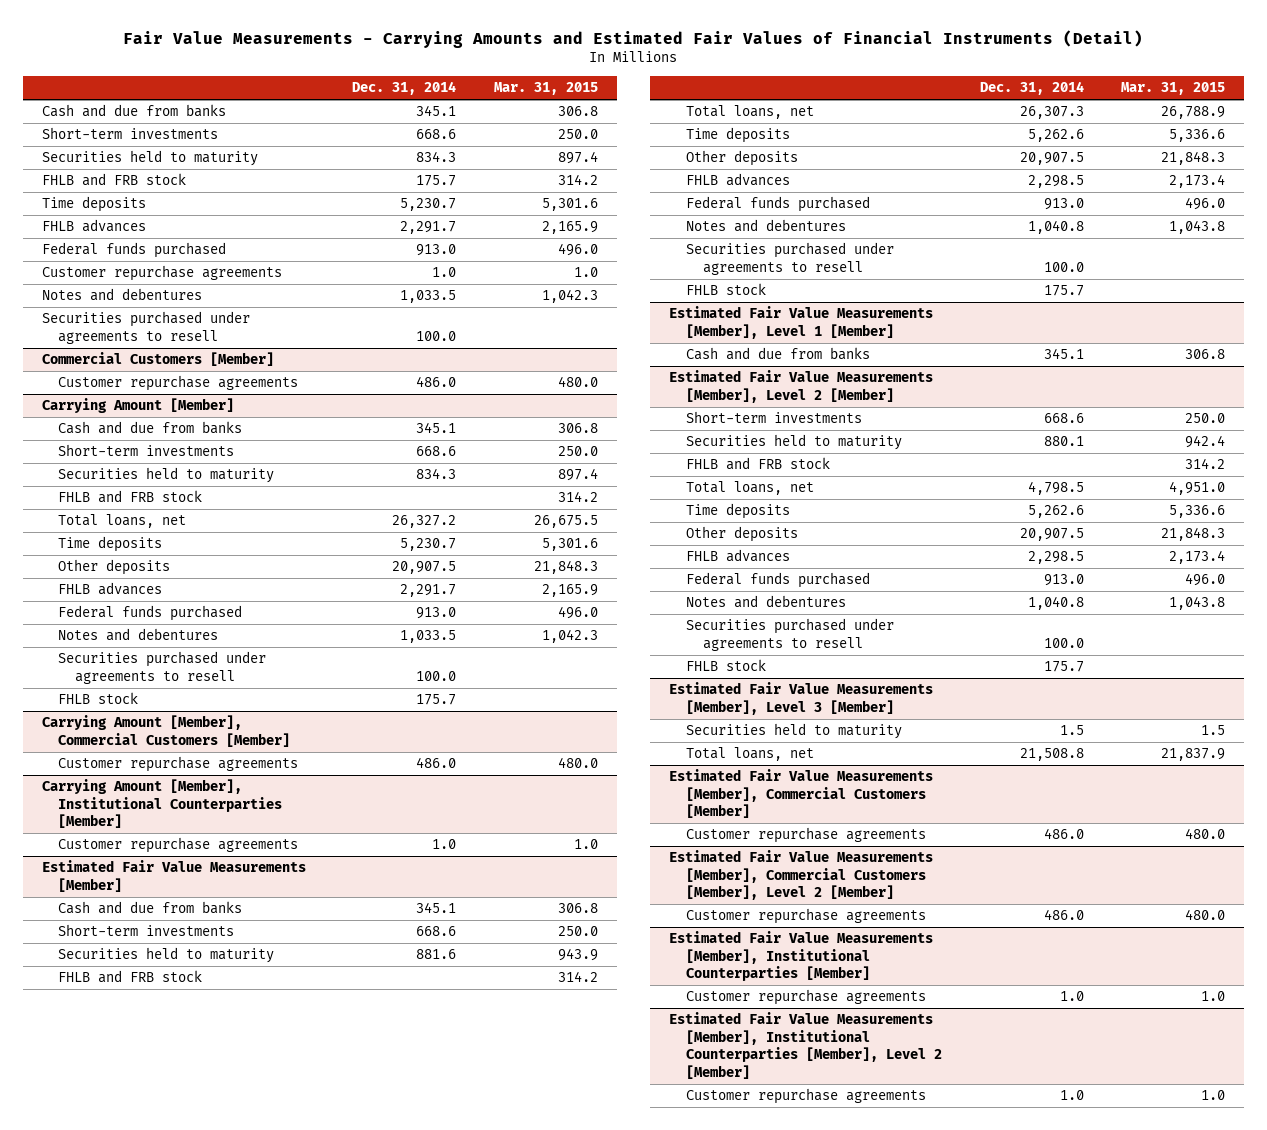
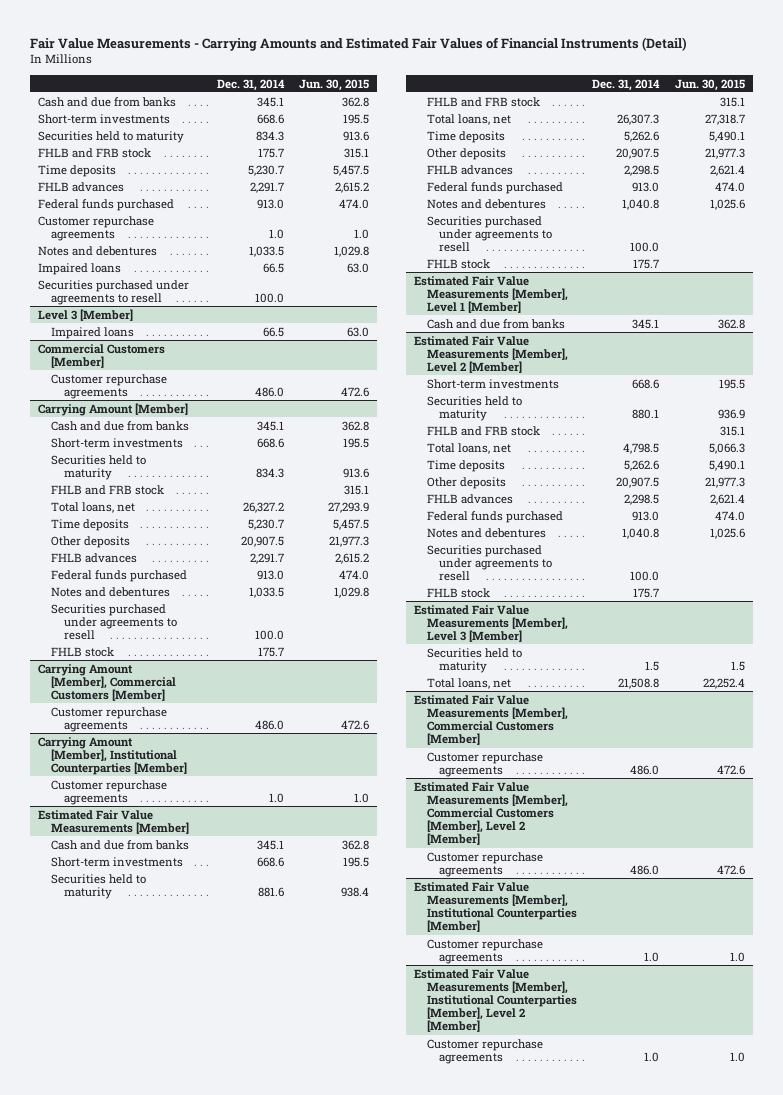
[493,82,598,96] Mar. 31, 2015 -> none
none -> [299,78,370,91] Jun. 30, 2015
none -> [38,262,122,275] Impaired loans
none -> [38,308,134,321] Level 3 [Member]
none -> [50,326,134,339] Impaired loans

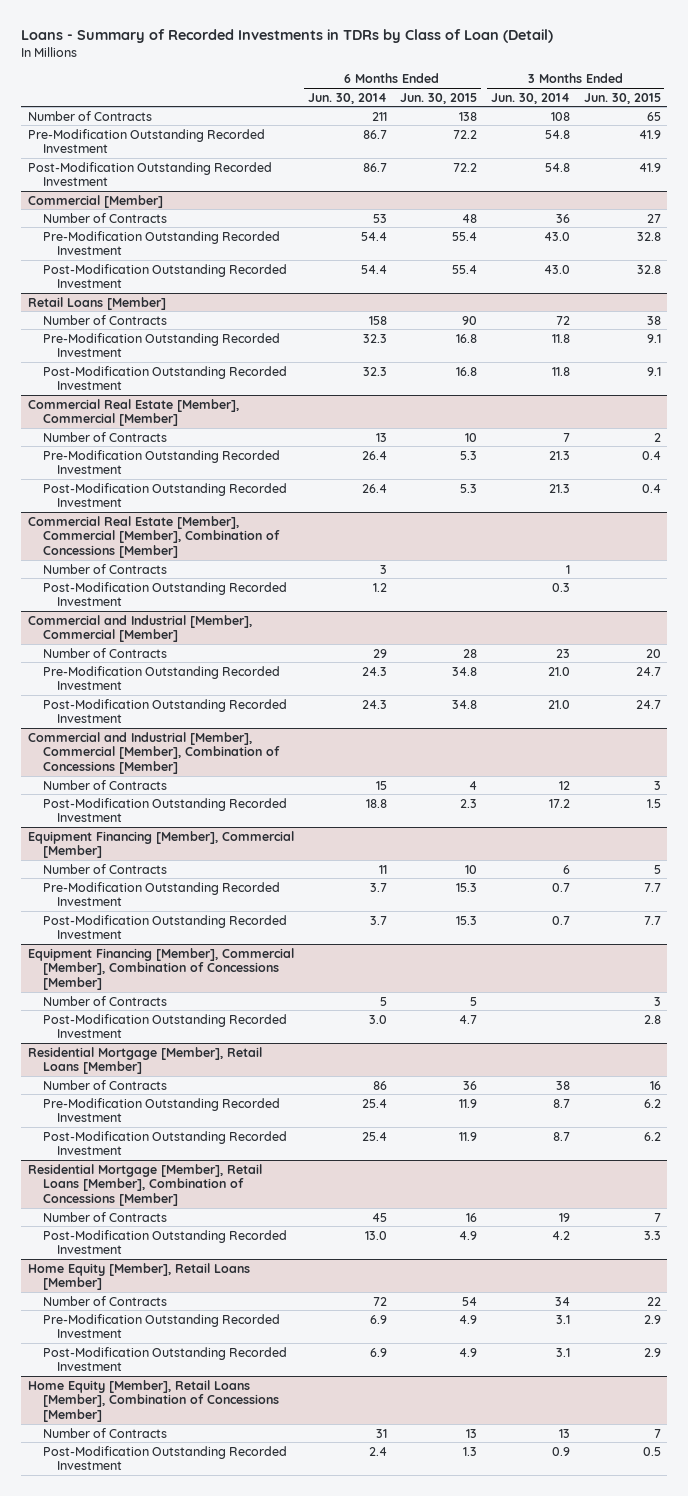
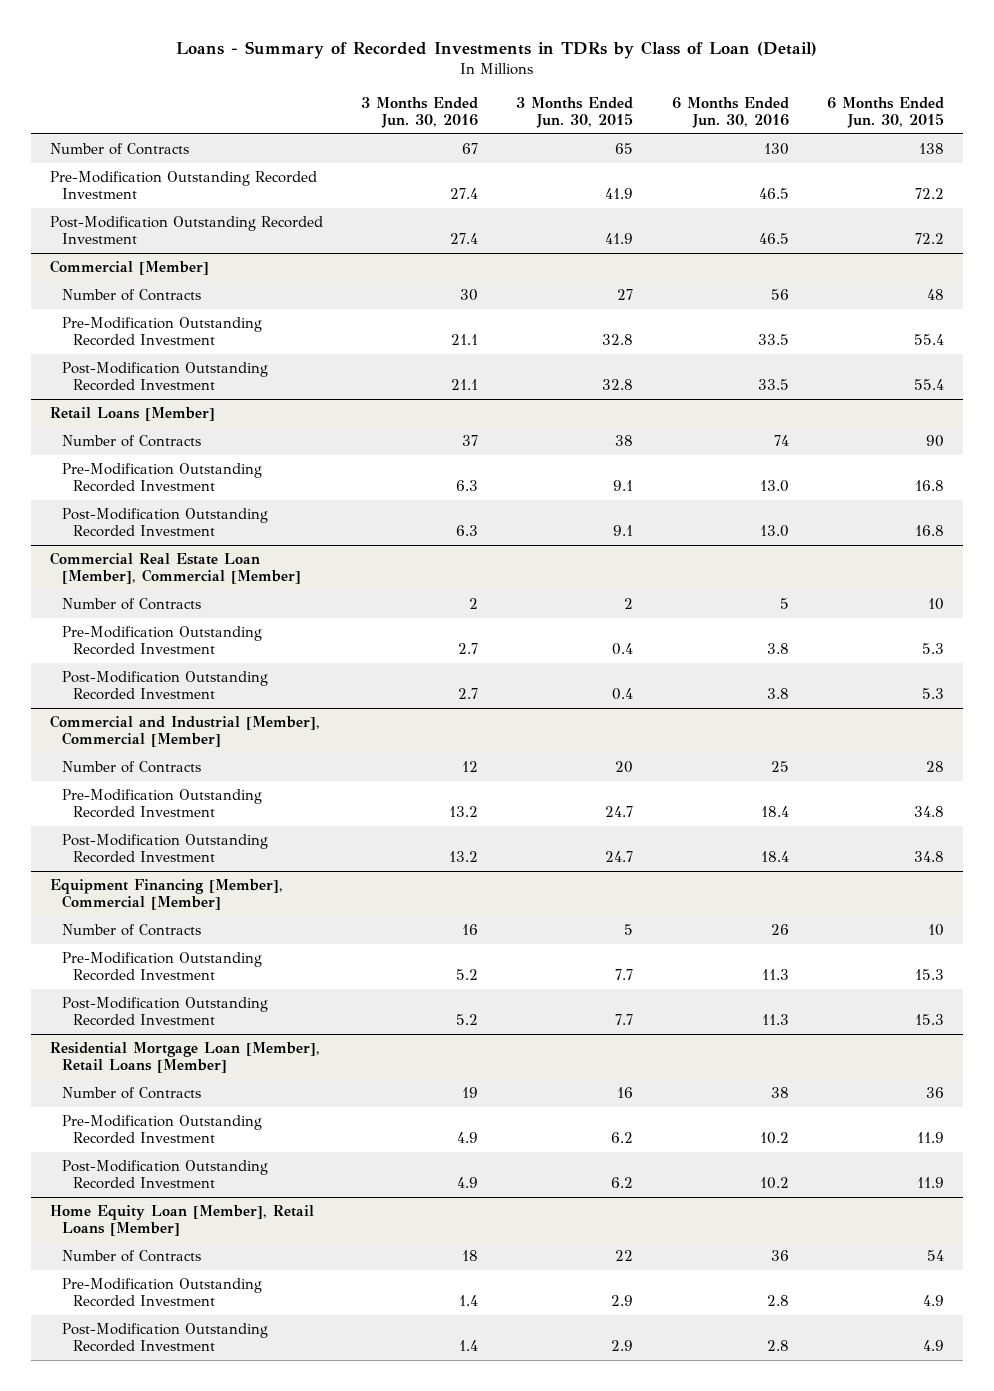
[307,92,387,104] Jun. 30, 2014 -> none
[490,92,570,104] Jun. 30, 2014 -> none
none -> [361,96,479,128] 3 Months Ended Jun. 30, 2016
none -> [671,96,789,128] 6 Months Ended Jun. 30, 2016
[27,398,239,427] Commercial Real Estate [Member], Commercial [Member] -> [49,552,301,585] Commercial Real Estate Loan [Member], Commercial [Member]
[27,515,280,559] Commercial Real Estate [Member], Commercial [Member], Combination of Concessions [Member] -> none
[42,563,167,574] Number of Contracts -> none
[42,581,287,607] Post-Modification Outstanding Recorded Investment -> none
[27,731,280,775] Commercial and Industrial [Member], Commercial [Member], Combination of Concessions [Member] -> none
[42,779,167,790] Number of Contracts -> none
[42,797,287,823] Post-Modification Outstanding Recorded Investment -> none
[27,947,294,991] Equipment Financing [Member], Commercial [Member], Combination of Concessions [Member] -> none
[42,995,167,1006] Number of Contracts -> none
[42,1013,287,1039] Post-Modification Outstanding Recorded Investment -> none
[27,1046,262,1075] Residential Mortgage [Member], Retail Loans [Member] -> [49,1042,320,1074] Residential Mortgage Loan [Member], Retail Loans [Member]
[27,1163,262,1207] Residential Mortgage [Member], Retail Loans [Member], Combination of Concessions [Member] -> none
[42,1211,167,1222] Number of Contracts -> none
[42,1229,287,1255] Post-Modification Outstanding Recorded Investment -> none
[27,1262,250,1291] Home Equity [Member], Retail Loans [Member] -> [49,1205,314,1237] Home Equity Loan [Member], Retail Loans [Member]
[27,1379,279,1423] Home Equity [Member], Retail Loans [Member], Combination of Concessions [Member] -> none
[42,1427,167,1438] Number of Contracts -> none
[42,1445,287,1471] Post-Modification Outstanding Recorded Investment -> none

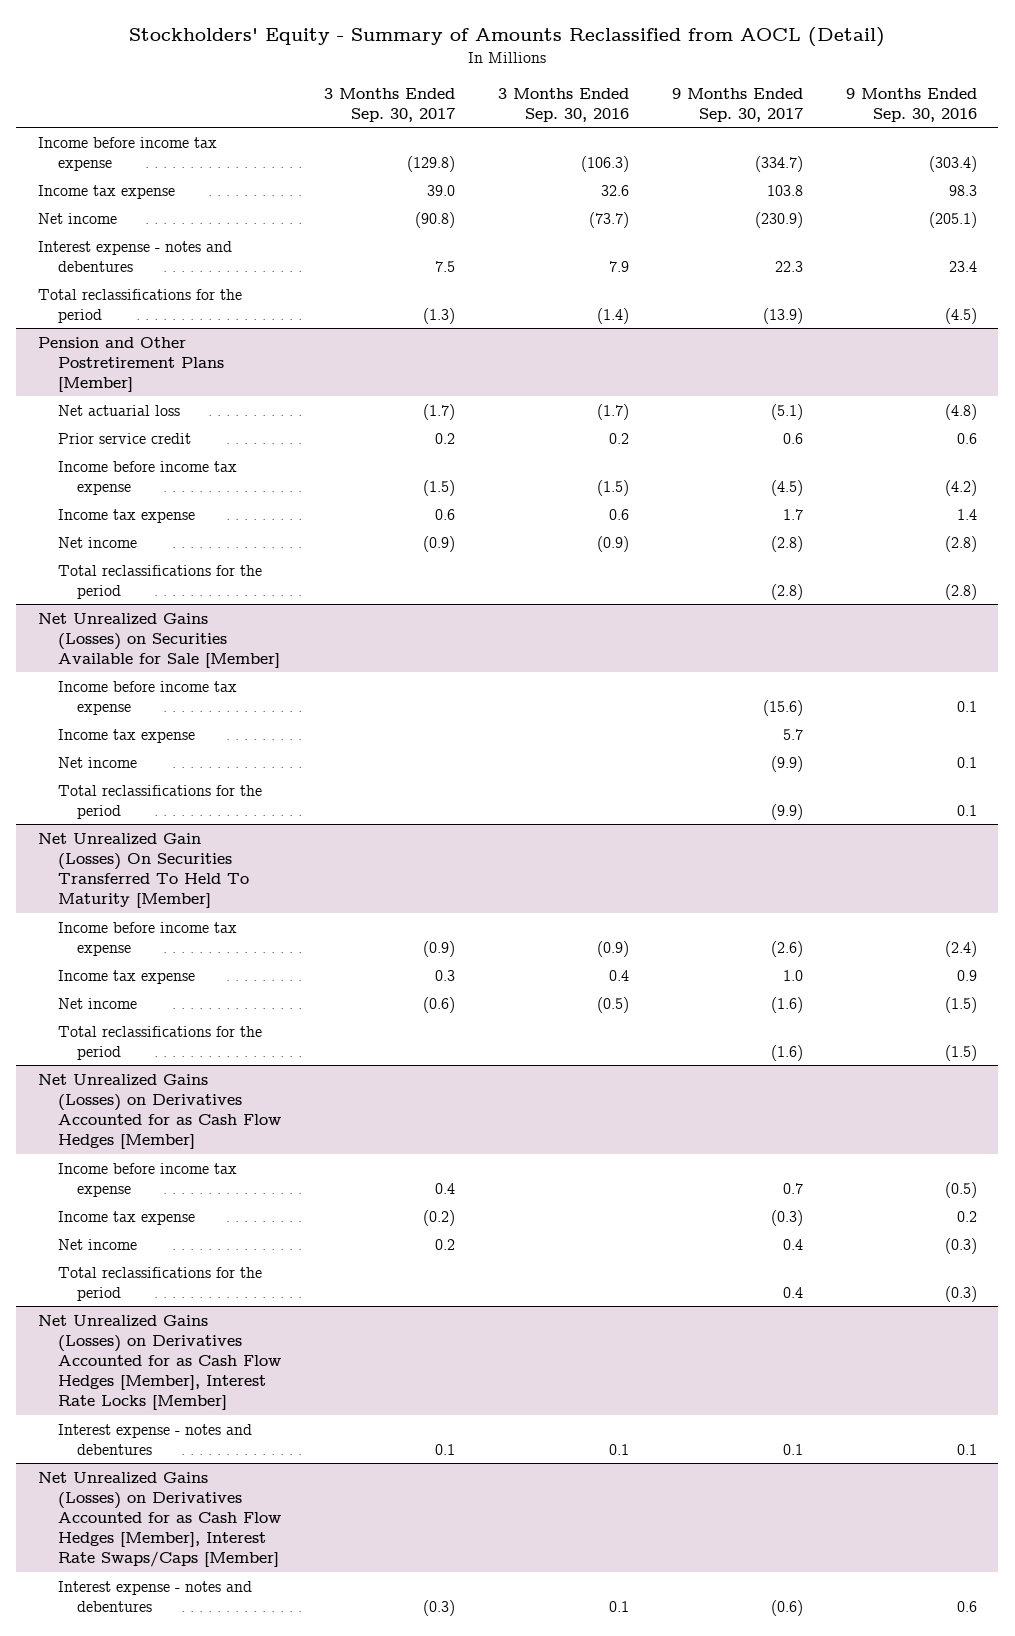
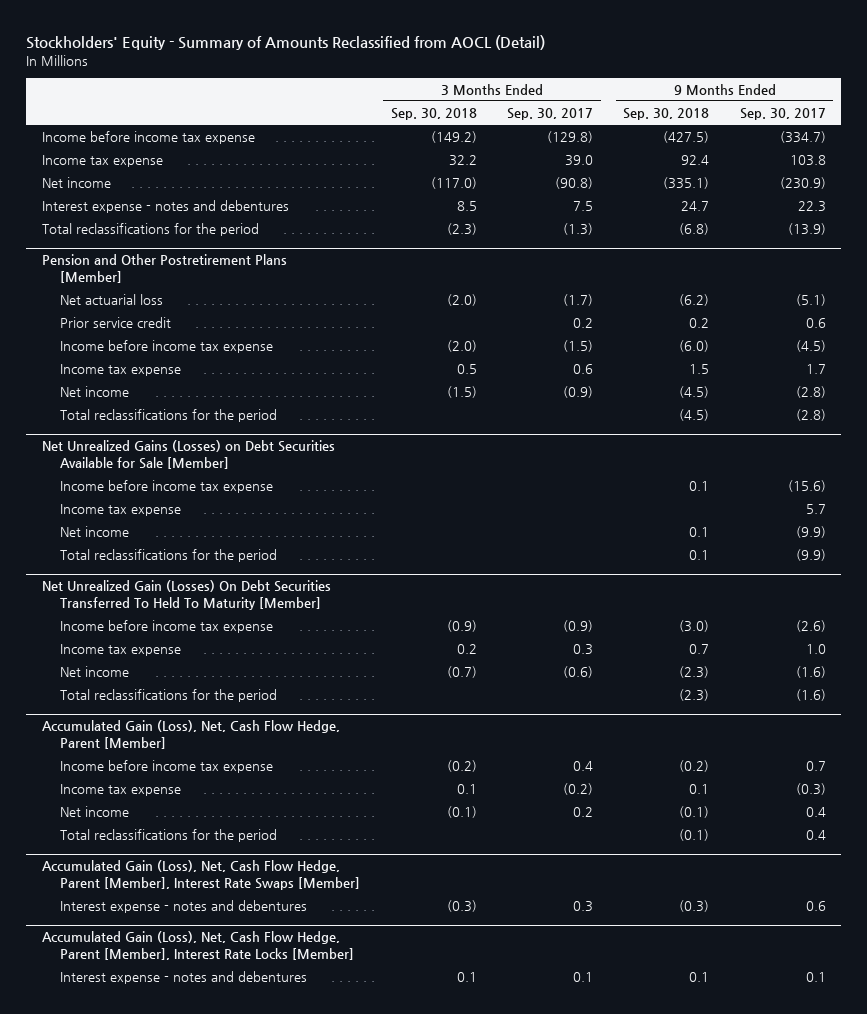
[497,87,629,122] 3 Months Ended Sep. 30, 2016 -> none
[845,87,977,122] 9 Months Ended Sep. 30, 2016 -> none
none -> [390,108,477,121] Sep. 30, 2018
none -> [623,108,710,121] Sep. 30, 2018
[37,612,280,668] Net Unrealized Gains (Losses) on Securities Available for Sale [Member] -> [41,440,335,469] Net Unrealized Gains (Losses) on Debt Securities Available for Sale [Member]
[37,832,249,909] Net Unrealized Gain (Losses) On Securities Transferred To Held To Maturity [Member] -> [41,580,331,610] Net Unrealized Gain (Losses) On Debt Securities Transferred To Held To Maturity [Member]
[37,1073,281,1150] Net Unrealized Gains (Losses) on Derivatives Accounted for as Cash Flow Hedges [Member] -> none
none -> [41,720,340,749] Accumulated Gain (Loss), Net, Cash Flow Hedge, Parent [Member]
[37,1314,281,1411] Net Unrealized Gains (Losses) on Derivatives Accounted for as Cash Flow Hedges [Member], Interest Rate Locks [Member] -> none
none -> [41,860,361,890] Accumulated Gain (Loss), Net, Cash Flow Hedge, Parent [Member], Interest Rate Swaps [Member]
none -> [60,900,308,914] Interest expense - notes and debentures
none -> [41,931,355,960] Accumulated Gain (Loss), Net, Cash Flow Hedge, Parent [Member], Interest Rate Locks [Member]
[37,1471,281,1568] Net Unrealized Gains (Losses) on Derivatives Accounted for as Cash Flow Hedges [Member], Interest Rate Swaps/Caps [Member] -> none
[57,1580,252,1612] Interest expense - notes and debentures -> none

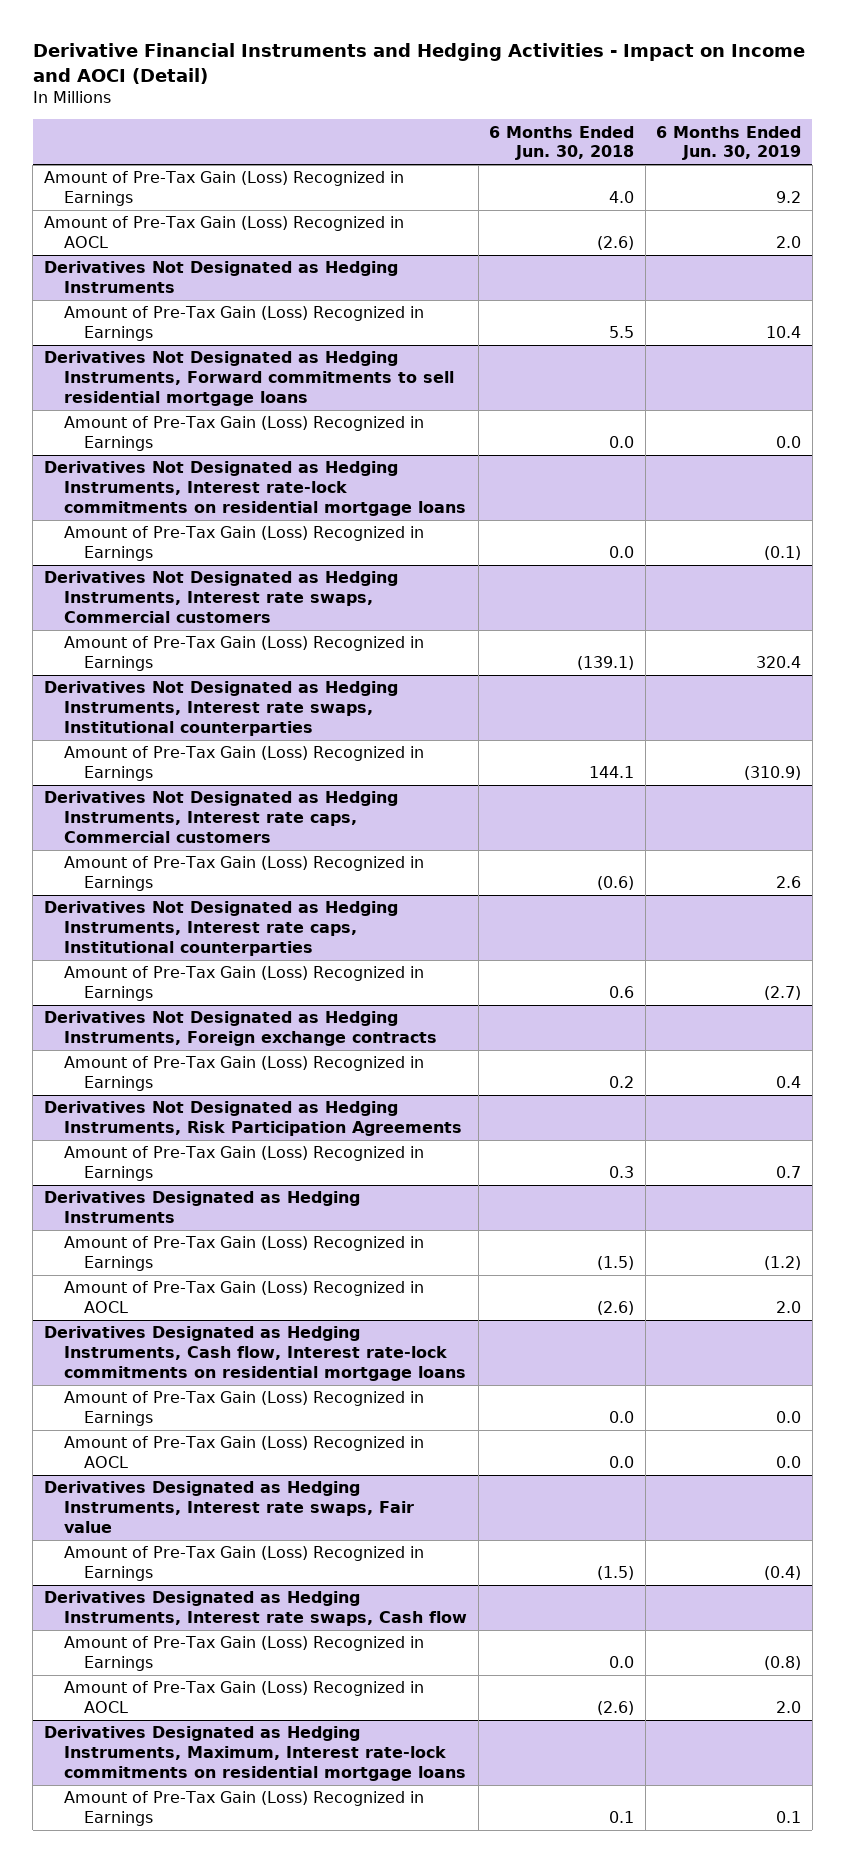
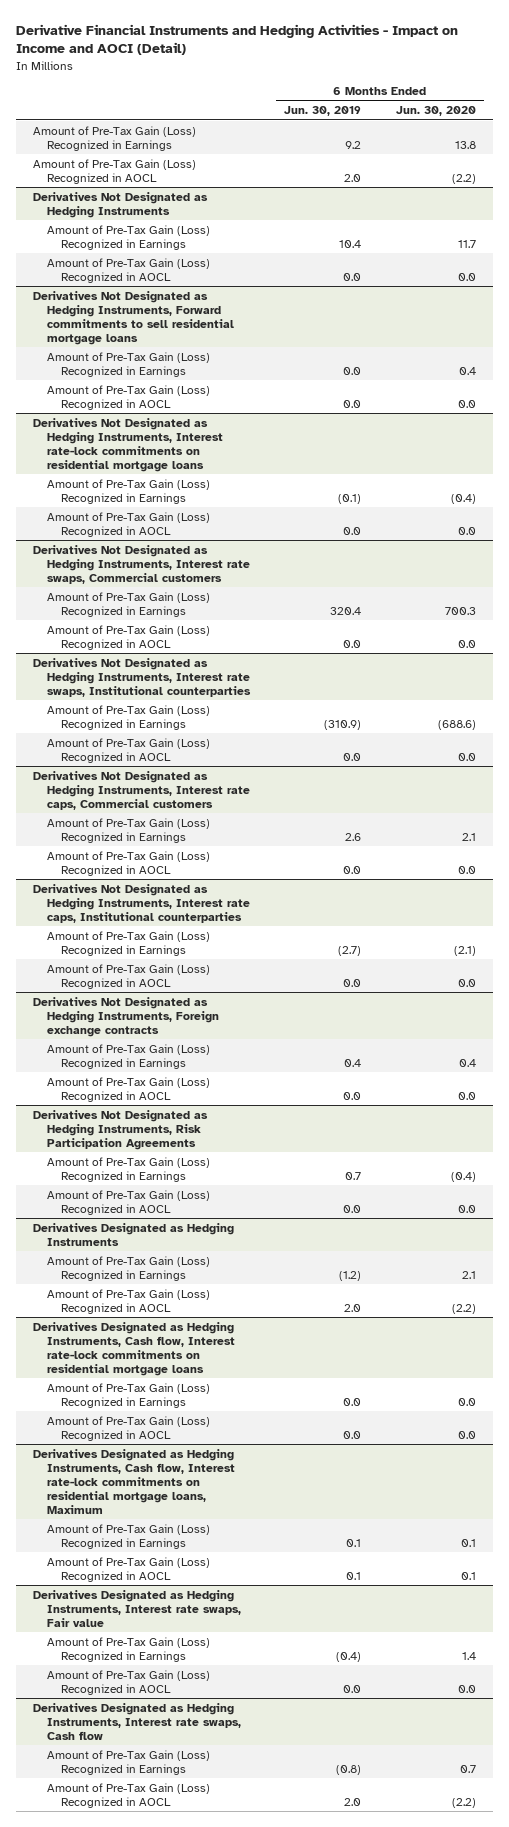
[489,125,635,161] 6 Months Ended Jun. 30, 2018 -> none
none -> [395,106,476,117] Jun. 30, 2020
none -> [46,257,210,283] Amount of Pre-Tax Gain (Loss) Recognized in AOCL
none -> [46,384,210,410] Amount of Pre-Tax Gain (Loss) Recognized in AOCL
none -> [46,511,210,537] Amount of Pre-Tax Gain (Loss) Recognized in AOCL
none -> [46,624,210,650] Amount of Pre-Tax Gain (Loss) Recognized in AOCL
none -> [46,737,210,763] Amount of Pre-Tax Gain (Loss) Recognized in AOCL
none -> [46,850,210,876] Amount of Pre-Tax Gain (Loss) Recognized in AOCL
none -> [46,963,210,989] Amount of Pre-Tax Gain (Loss) Recognized in AOCL
none -> [46,1076,210,1102] Amount of Pre-Tax Gain (Loss) Recognized in AOCL
none -> [46,1189,210,1215] Amount of Pre-Tax Gain (Loss) Recognized in AOCL
none -> [33,1448,235,1515] Derivatives Designated as Hedging Instruments, Cash flow, Interest rate-lock commitments on residential mortgage loans, Maximum
none -> [46,1523,210,1549] Amount of Pre-Tax Gain (Loss) Recognized in Earnings
none -> [46,1556,210,1582] Amount of Pre-Tax Gain (Loss) Recognized in AOCL
none -> [46,1669,210,1695] Amount of Pre-Tax Gain (Loss) Recognized in AOCL
[43,1726,467,1781] Derivatives Designated as Hedging Instruments, Maximum, Interest rate-lock commitments on residential mortgage loans -> none
[64,1791,425,1827] Amount of Pre-Tax Gain (Loss) Recognized in Earnings -> none

